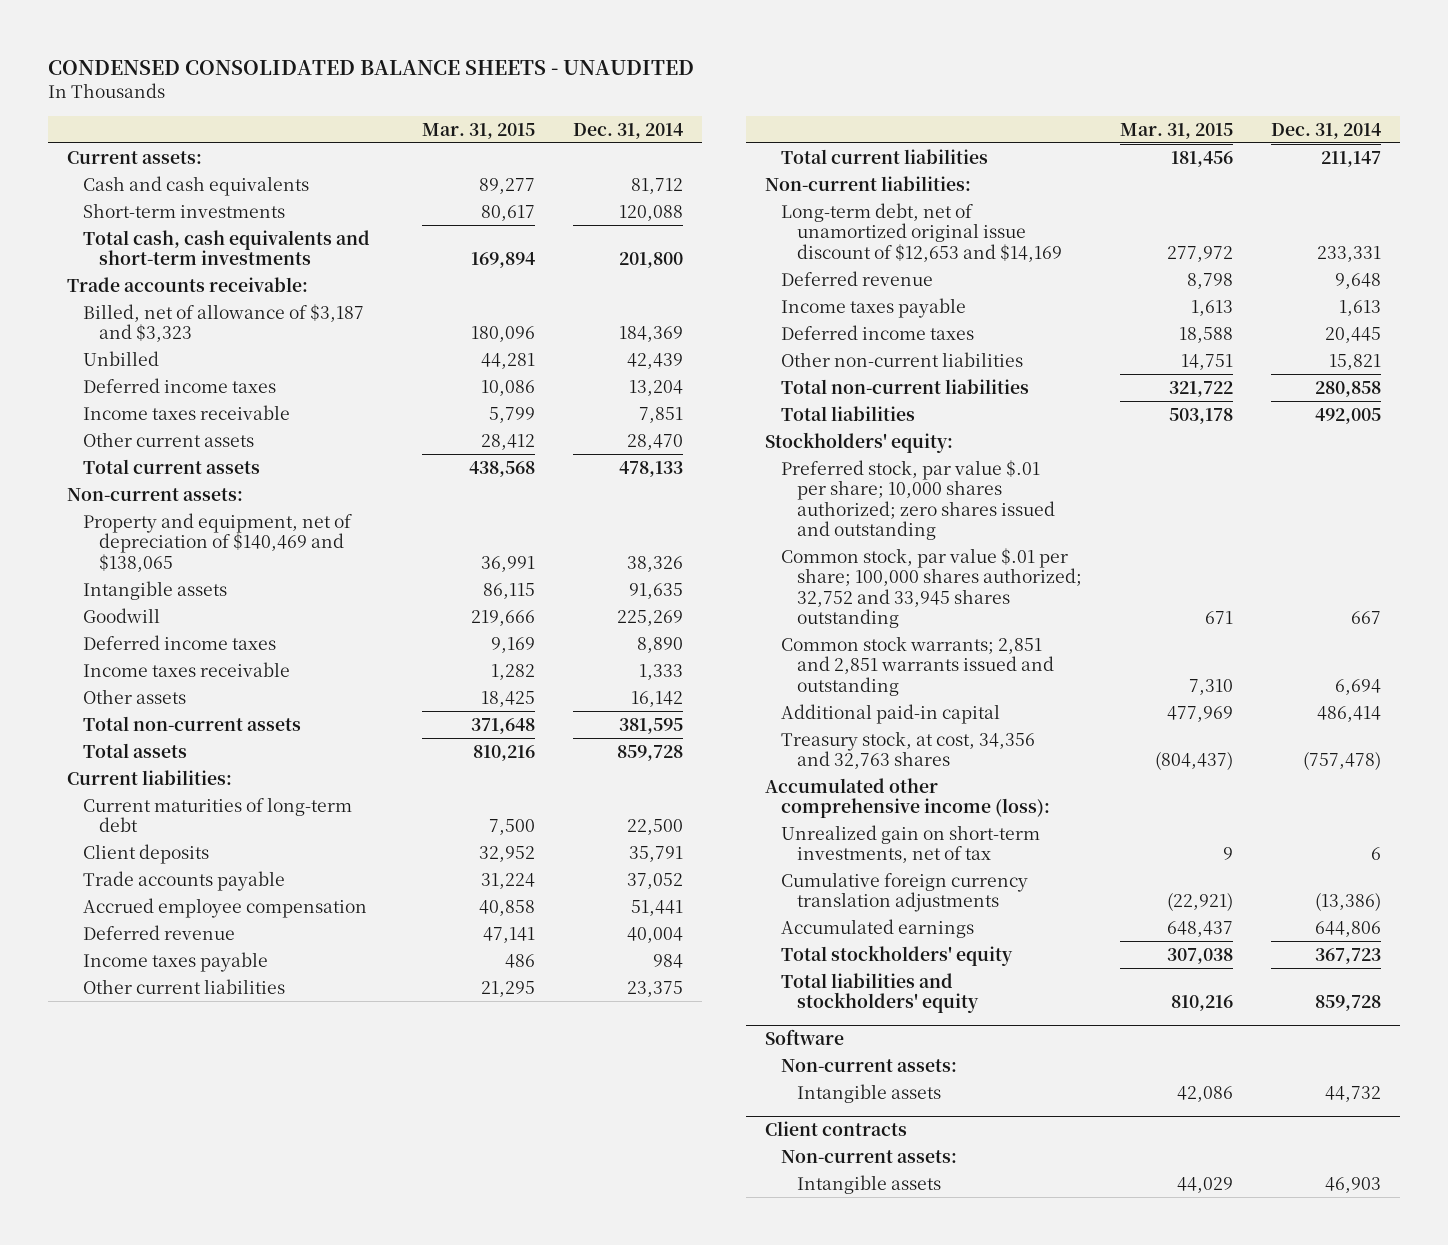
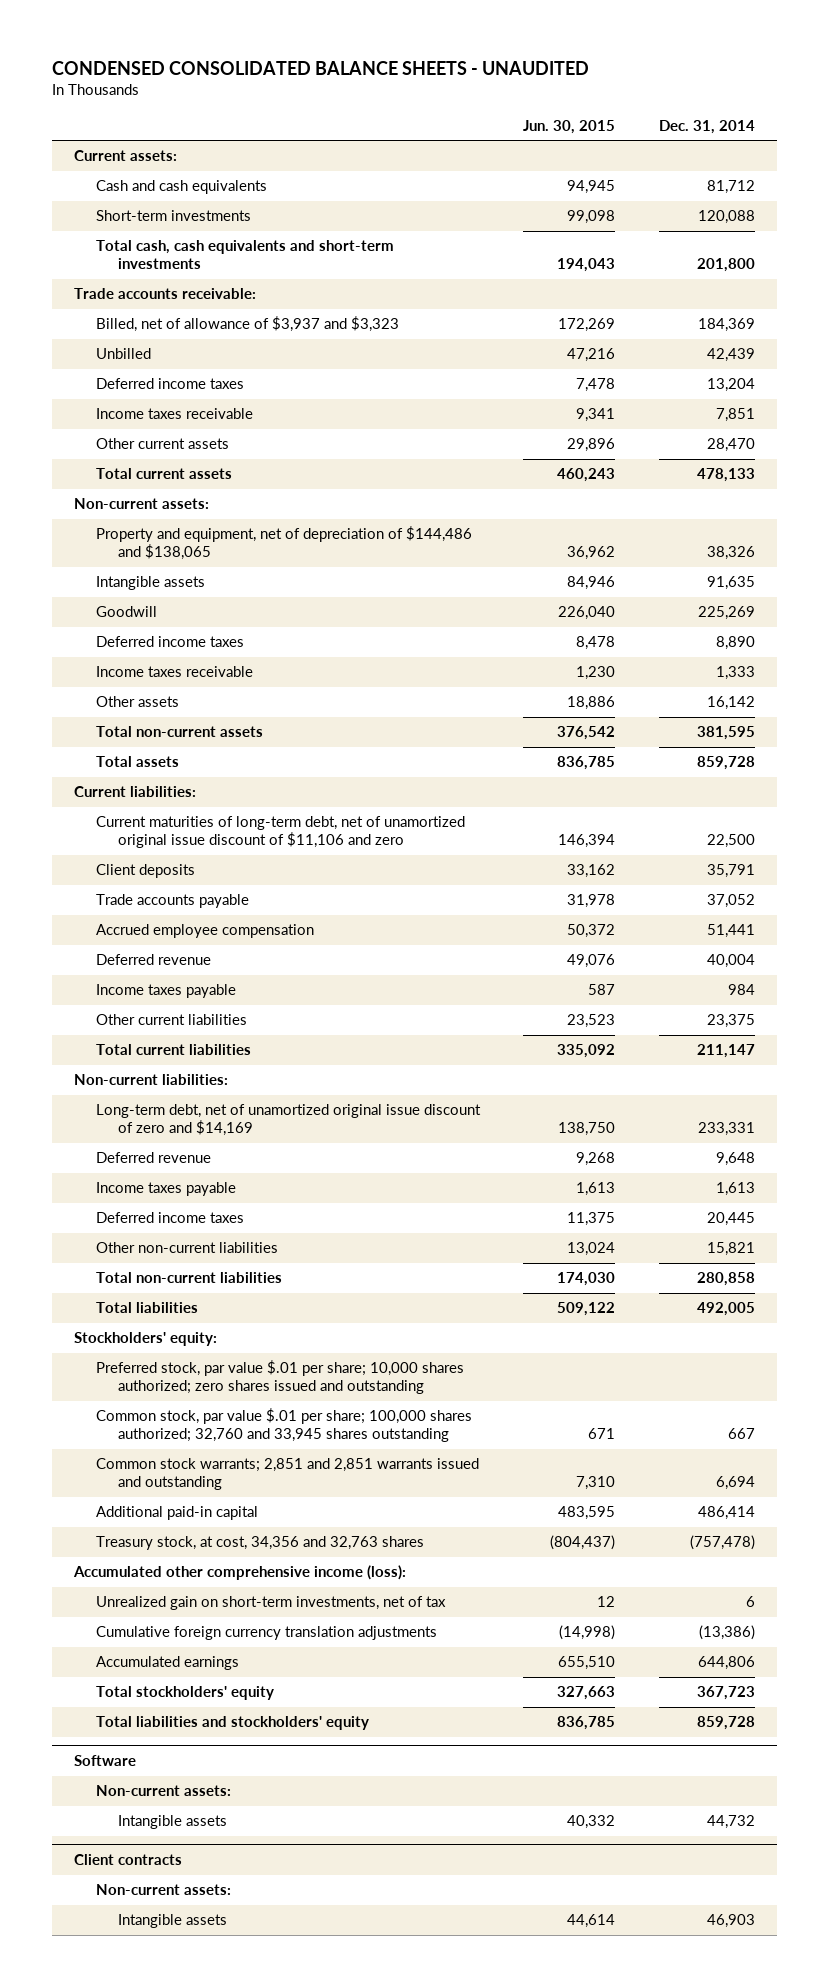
[422,122,536,139] Mar. 31, 2015 -> none
none -> [523,119,616,134] Jun. 30, 2015
[82,303,364,343] Billed, net of allowance of $3,187 and $3,323 -> [95,316,399,333] Billed, net of allowance of $3,937 and $3,323
[82,512,352,572] Property and equipment, net of depreciation of $140,469 and $138,065 -> [95,526,472,561] Property and equipment, net of depreciation of $144,486 and $138,065
[82,796,352,833] Current maturities of long-term debt -> [95,816,465,849] Current maturities of long-term debt, net of unamortized original issue discount of $11,106 and zero
[780,202,1063,262] Long-term debt, net of unamortized original issue discount of $12,653 and $14,169 -> [95,1104,481,1137] Long-term debt, net of unamortized original issue discount of zero and $14,169
[780,547,1083,629] Common stock, par value $.01 per share; 100,000 shares authorized; 32,752 and 33,945 shares outstanding -> [95,1408,472,1443] Common stock, par value $.01 per share; 100,000 shares authorized; 32,760 and 33,945 shares outstanding

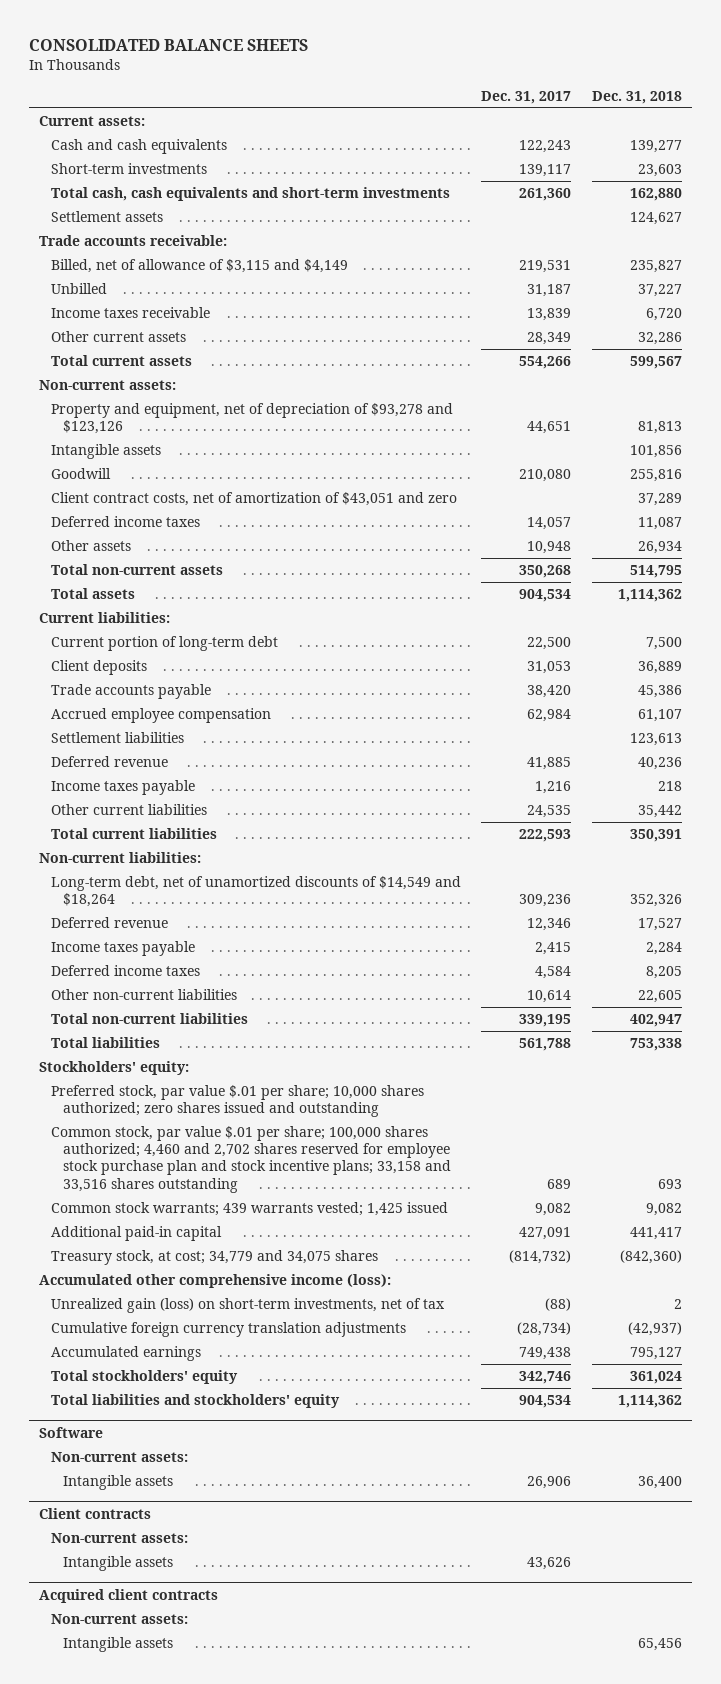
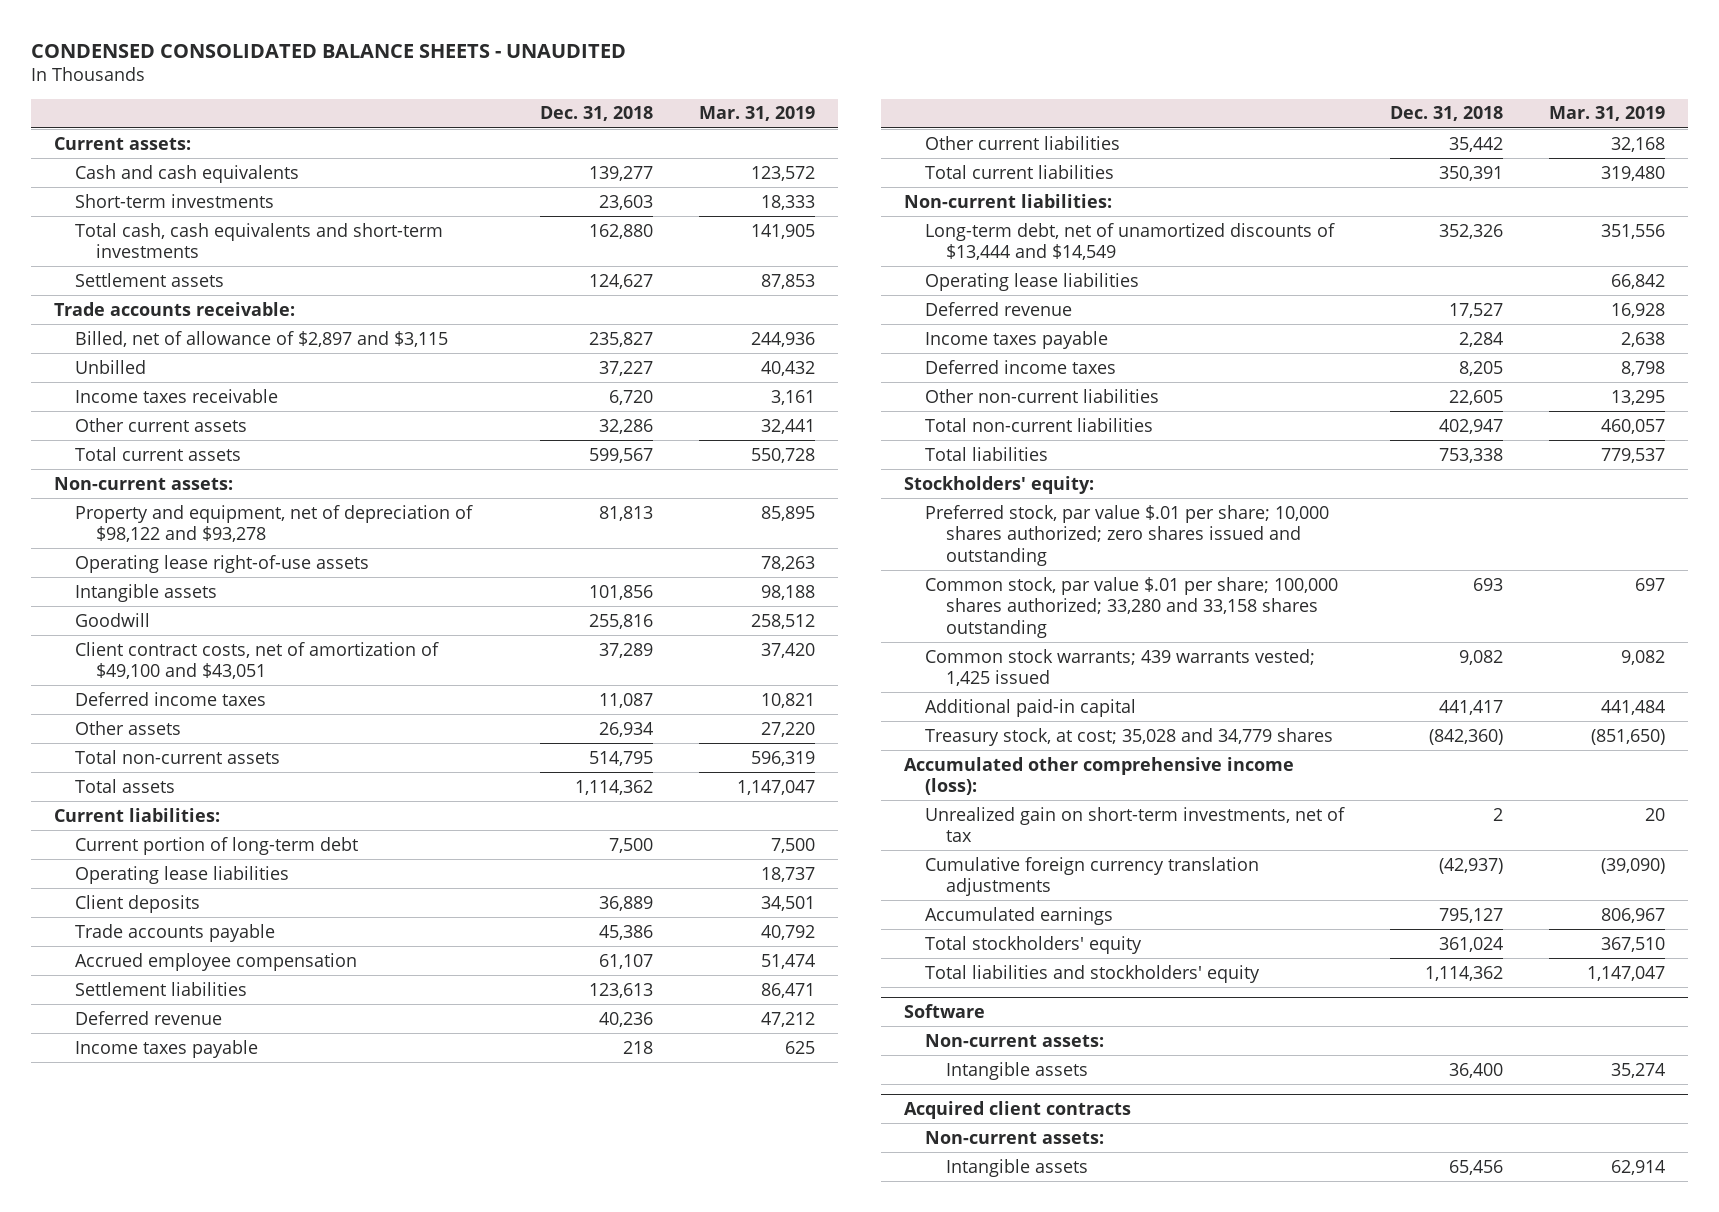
[28,38,308,51] CONSOLIDATED BALANCE SHEETS -> [30,43,626,58] CONDENSED CONSOLIDATED BALANCE SHEETS - UNAUDITED
[481,90,572,104] Dec. 31, 2017 -> none
none -> [698,106,815,122] Mar. 31, 2019
[51,259,349,274] Billed, net of allowance of $3,115 and $4,149 -> [74,330,448,347] Billed, net of allowance of $2,897 and $3,115
[51,403,454,435] Property and equipment, net of depreciation of $93,278 and $123,126 -> [74,504,473,543] Property and equipment, net of depreciation of $98,122 and $93,278
none -> [74,554,369,573] Operating lease right-of-use assets
[51,492,458,507] Client contract costs, net of amortization of $43,051 and zero -> [74,641,439,680] Client contract costs, net of amortization of $49,100 and $43,051
none -> [74,865,289,884] Operating lease liabilities
[51,876,462,908] Long-term debt, net of unamortized discounts of $14,549 and $18,264 -> [925,222,1336,261] Long-term debt, net of unamortized discounts of $13,444 and $14,549
none -> [925,272,1140,291] Operating lease liabilities
[51,1126,452,1193] Common stock, par value $.01 per share; 100,000 shares authorized; 4,460 and 2,702 shares reserved for employee stock purchase plan and stock incentive plans; 33,158 and 33,516 shares outstanding -> [925,576,1339,638] Common stock, par value $.01 per share; 100,000 shares authorized; 33,280 and 33,158 shares outstanding
[51,1250,379,1266] Treasury stock, at cost; 34,779 and 34,075 shares -> [925,727,1334,746] Treasury stock, at cost; 35,028 and 34,779 shares
[51,1298,446,1314] Unrealized gain (loss) on short-term investments, net of tax -> [925,806,1346,843] Unrealized gain on short-term investments, net of tax
[38,1507,151,1519] Client contracts -> none
[51,1533,189,1544] Non-current assets: -> none
[63,1556,174,1572] Intangible assets -> none

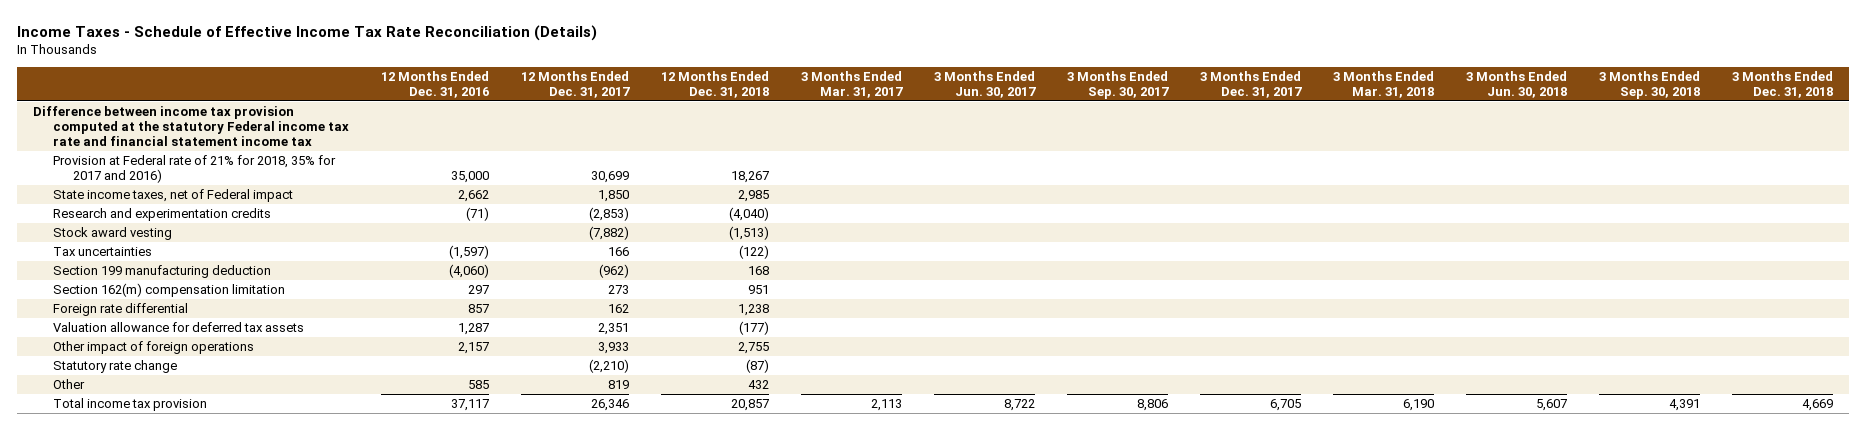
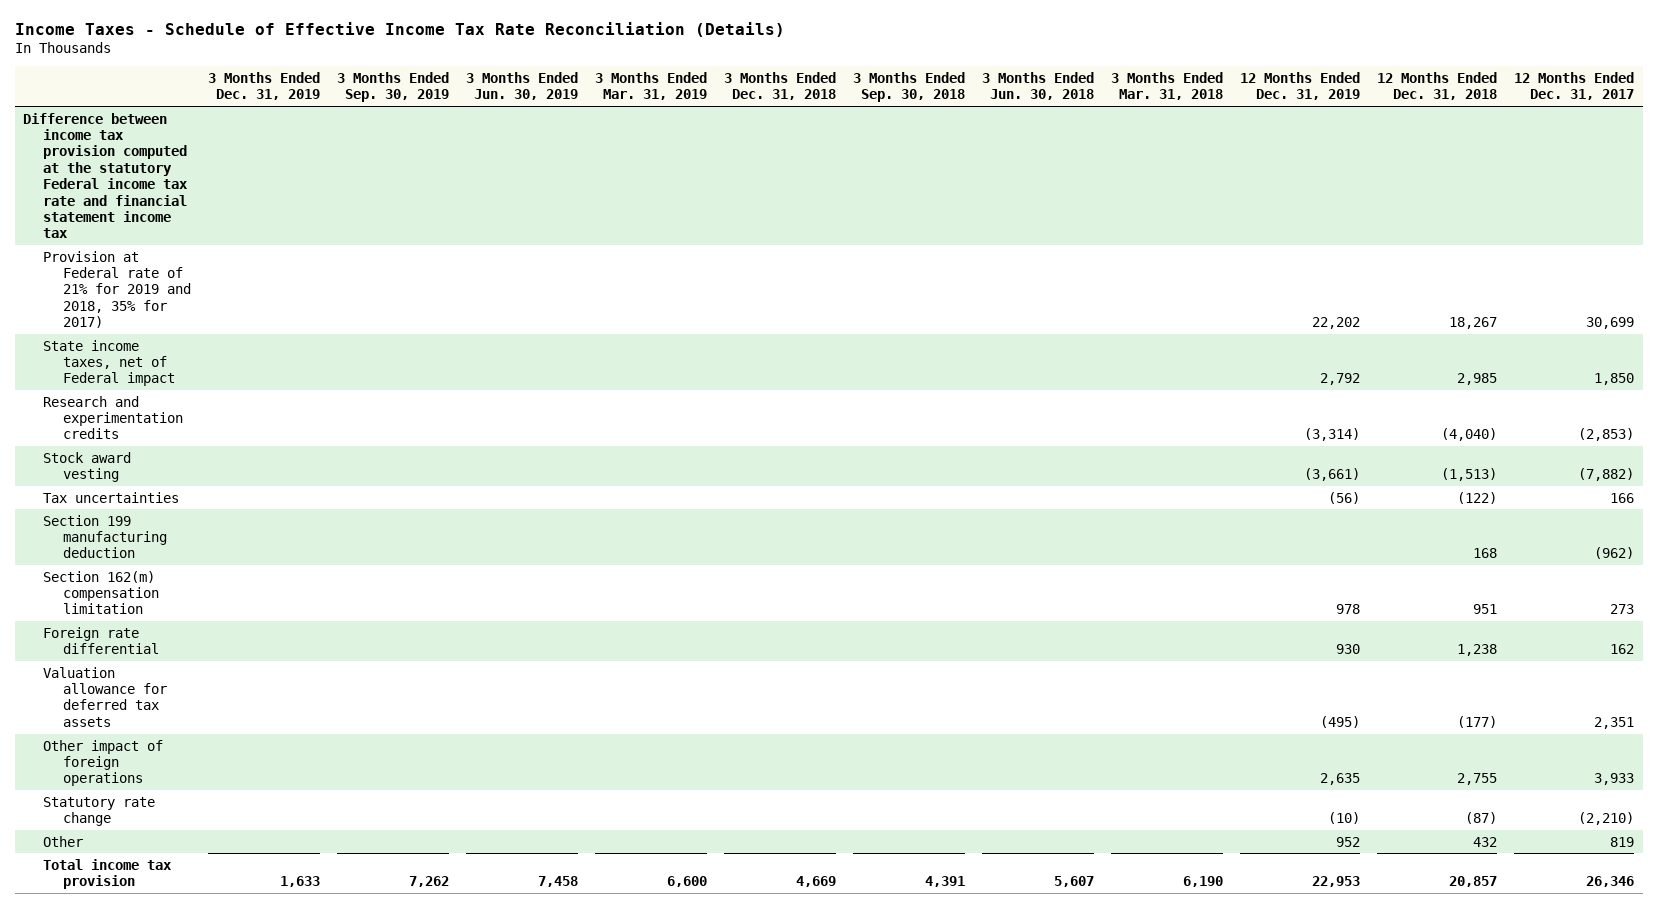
[380,70,489,98] 12 Months Ended Dec. 31, 2016 -> none
[800,70,903,98] 3 Months Ended Mar. 31, 2017 -> none
[933,70,1036,98] 3 Months Ended Jun. 30, 2017 -> none
[1066,70,1169,99] 3 Months Ended Sep. 30, 2017 -> none
[1199,70,1302,98] 3 Months Ended Dec. 31, 2017 -> none
none -> [208,71,321,101] 3 Months Ended Dec. 31, 2019
none -> [337,71,450,103] 3 Months Ended Sep. 30, 2019
none -> [466,71,579,101] 3 Months Ended Jun. 30, 2019
none -> [595,71,708,101] 3 Months Ended Mar. 31, 2019
none -> [1240,71,1361,101] 12 Months Ended Dec. 31, 2019
[52,154,336,184] Provision at Federal rate of 21% for 2018, 35% for 2017 and 2016) -> [43,250,192,329] Provision at Federal rate of 21% for 2019 and 2018, 35% for 2017)

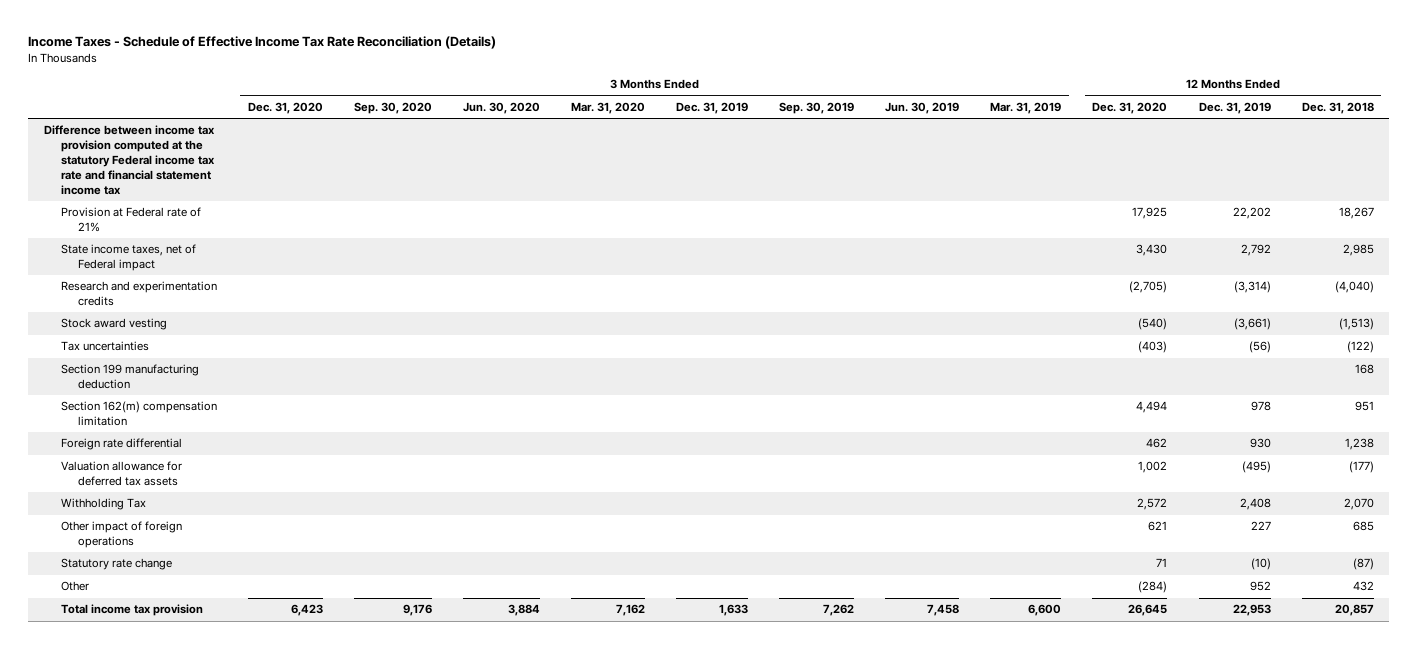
[724,71,837,101] 3 Months Ended Dec. 31, 2018 -> none
[853,71,966,103] 3 Months Ended Sep. 30, 2018 -> none
[982,71,1095,101] 3 Months Ended Jun. 30, 2018 -> none
[1111,71,1224,101] 3 Months Ended Mar. 31, 2018 -> none
[1514,71,1635,101] 12 Months Ended Dec. 31, 2017 -> none
none -> [248,101,324,114] Dec. 31, 2020
none -> [354,101,433,114] Sep. 30, 2020
none -> [463,101,541,114] Jun. 30, 2020
none -> [571,101,646,114] Mar. 31, 2020
none -> [1092,101,1168,114] Dec. 31, 2020
[43,250,192,329] Provision at Federal rate of 21% for 2019 and 2018, 35% for 2017) -> [60,207,201,233] Provision at Federal rate of 21%
none -> [60,498,146,511] Withholding Tax
[1320,773,1361,786] 2,635 -> [1250,521,1271,531] 227
[1457,773,1498,786] 2,755 -> [1352,521,1374,532] 685

